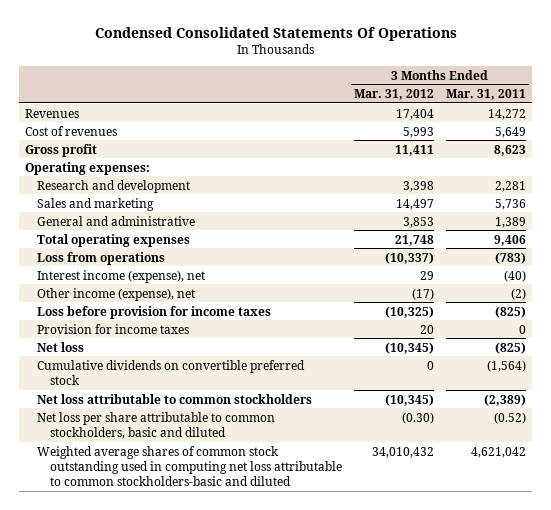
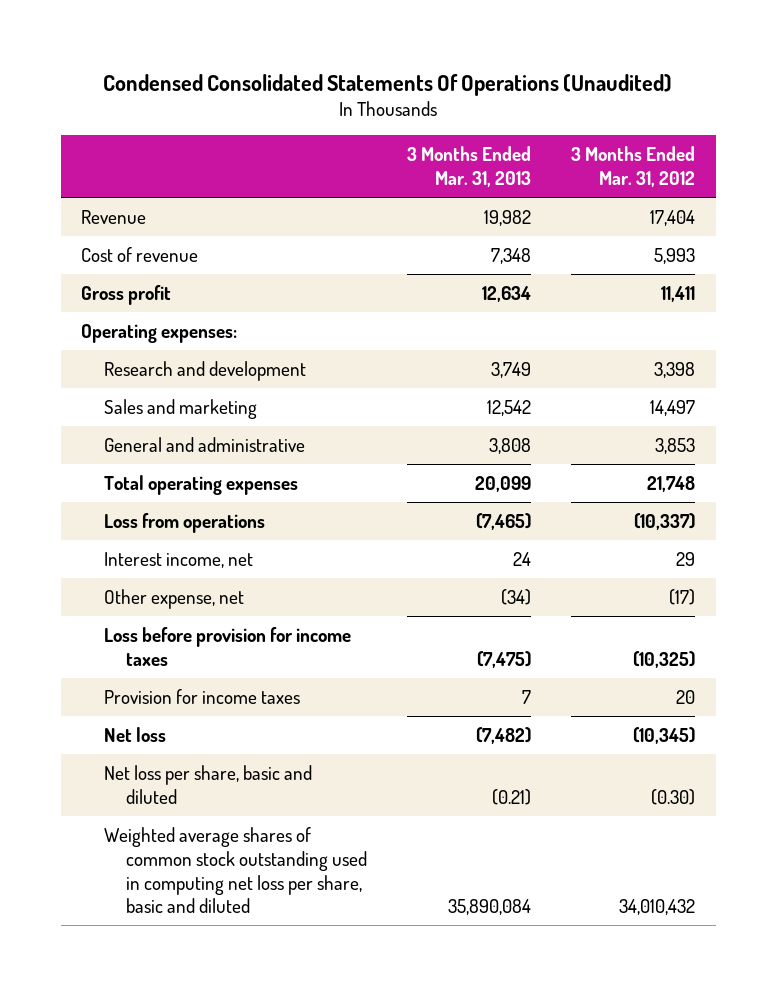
[94,26,457,41] Condensed Consolidated Statements Of Operations -> [103,73,673,96] Condensed Consolidated Statements Of Operations (Unaudited)
[446,88,527,100] Mar. 31, 2011 -> none
none -> [407,146,532,188] 3 Months Ended Mar. 31, 2013
[25,108,80,118] Revenues -> [81,210,147,225] Revenue
[25,125,118,136] Cost of revenues -> [81,247,199,263] Cost of revenue
[37,269,206,283] Interest income (expense), net -> [103,552,253,569] Interest income, net
[37,287,196,301] Other income (expense), net -> [103,589,244,610] Other expense, net
[37,359,306,385] Cumulative dividends on convertible preferred stock -> none
[37,393,313,404] Net loss attributable to common stockholders -> none
[37,411,276,439] Net loss per share attributable to common stockholders, basic and diluted -> [103,765,312,804] Net loss per share, basic and diluted
[37,445,342,487] Weighted average shares of common stock outstanding used in computing net loss attributable to common stockholders-basic and diluted -> [103,827,368,914] Weighted average shares of common stock outstanding used in computing net loss per share, basic and diluted

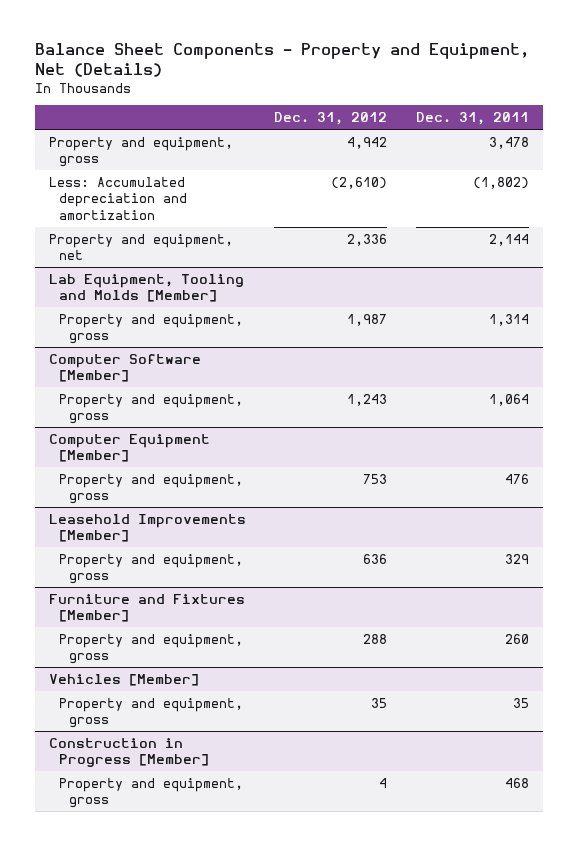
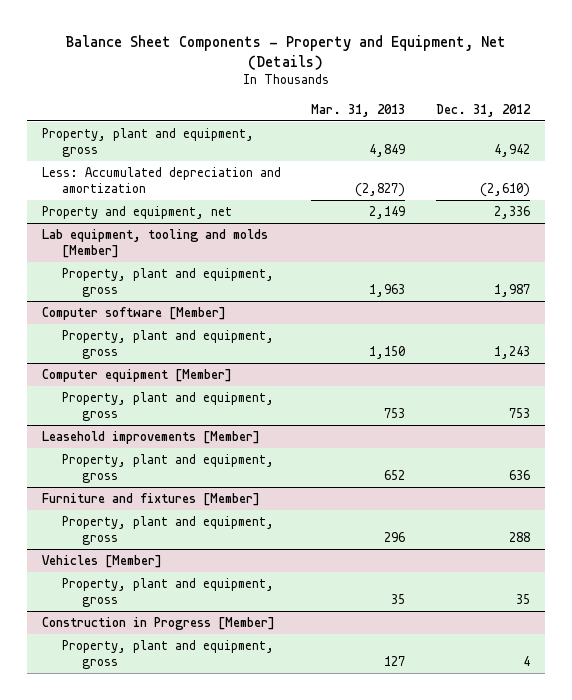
[415,112,529,126] Dec. 31, 2011 -> none
none -> [311,103,406,117] Mar. 31, 2013
[49,136,234,168] Property and equipment, gross -> [41,128,254,157] Property, plant and equipment, gross
[49,273,245,303] Lab Equipment, Tooling and Molds [Member] -> [41,229,268,258] Lab equipment, tooling and molds [Member]
[59,313,244,345] Property and equipment, gross -> [61,268,274,297] Property, plant and equipment, gross
[49,353,202,383] Computer Software [Member] -> [41,307,226,321] Computer software [Member]
[59,393,244,425] Property and equipment, gross -> [61,330,274,359] Property, plant and equipment, gross
[49,433,211,463] Computer Equipment [Member] -> [41,369,232,383] Computer equipment [Member]
[59,473,244,505] Property and equipment, gross -> [61,392,274,421] Property, plant and equipment, gross
[49,513,247,543] Leasehold Improvements [Member] -> [41,431,260,445] Leasehold improvements [Member]
[59,553,244,585] Property and equipment, gross -> [61,454,274,483] Property, plant and equipment, gross
[49,593,246,623] Furniture and Fixtures [Member] -> [41,493,260,507] Furniture and fixtures [Member]
[59,633,244,665] Property and equipment, gross -> [61,516,274,545] Property, plant and equipment, gross
[59,697,244,729] Property and equipment, gross -> [61,578,274,607] Property, plant and equipment, gross
[59,777,244,809] Property and equipment, gross -> [61,640,274,669] Property, plant and equipment, gross

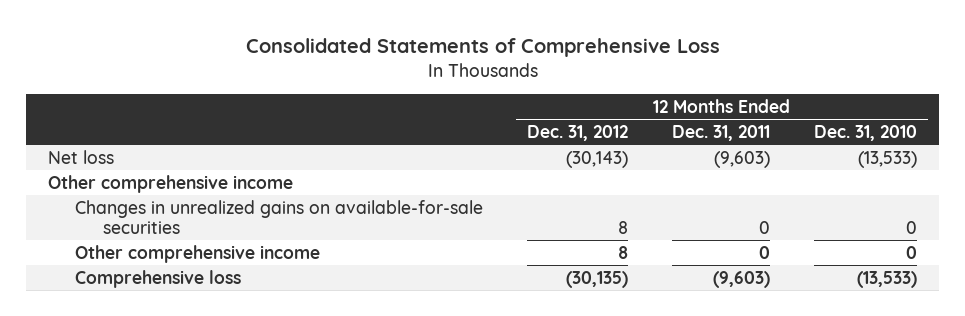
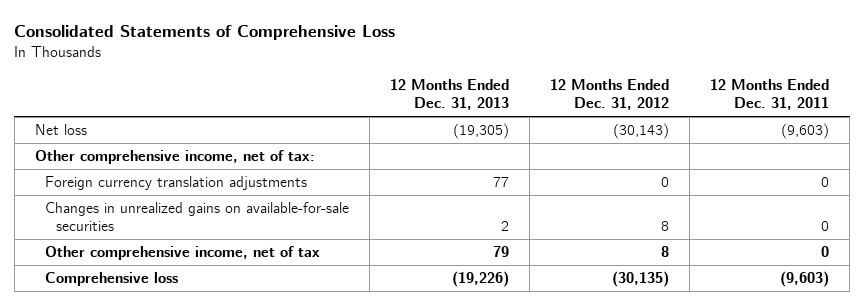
[814,125,918,142] Dec. 31, 2010 -> none
none -> [390,79,510,111] 12 Months Ended Dec. 31, 2013
[47,174,293,193] Other comprehensive income -> [34,150,315,165] Other comprehensive income, net of tax:
none -> [45,176,308,191] Foreign currency translation adjustments
[75,244,321,263] Other comprehensive income -> [45,246,321,261] Other comprehensive income, net of tax

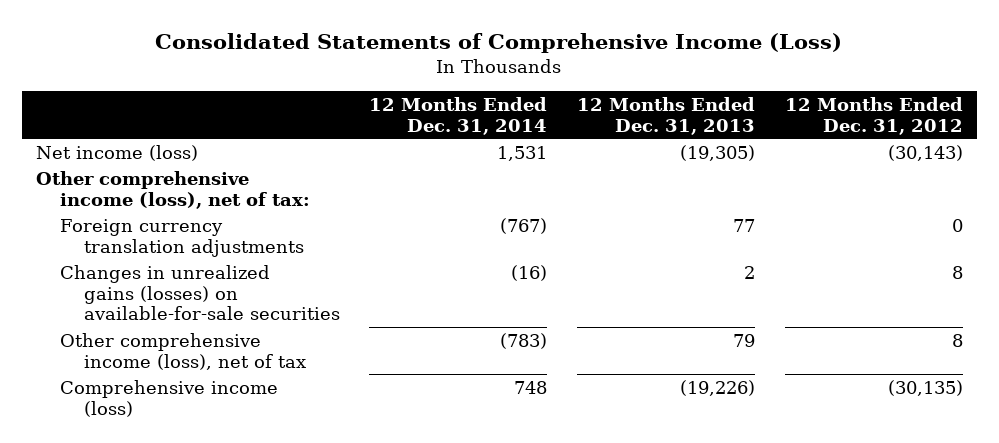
[14,25,396,41] Consolidated Statements of Comprehensive Loss -> [155,33,843,54] Consolidated Statements of Comprehensive Income (Loss)
[710,79,830,111] 12 Months Ended Dec. 31, 2011 -> none
none -> [369,96,548,135] 12 Months Ended Dec. 31, 2014
[34,124,87,136] Net loss -> [36,144,199,161] Net income (loss)
[34,150,315,165] Other comprehensive income, net of tax: -> [36,170,311,209] Other comprehensive income (loss), net of tax:
[45,202,350,232] Changes in unrealized gains on available-for-sale securities -> [60,264,340,321] Changes in unrealized gains (losses) on available-for-sale securities
[45,246,321,261] Other comprehensive income, net of tax -> [60,332,306,370] Other comprehensive income (loss), net of tax
[45,272,179,287] Comprehensive loss -> [60,379,279,417] Comprehensive income (loss)

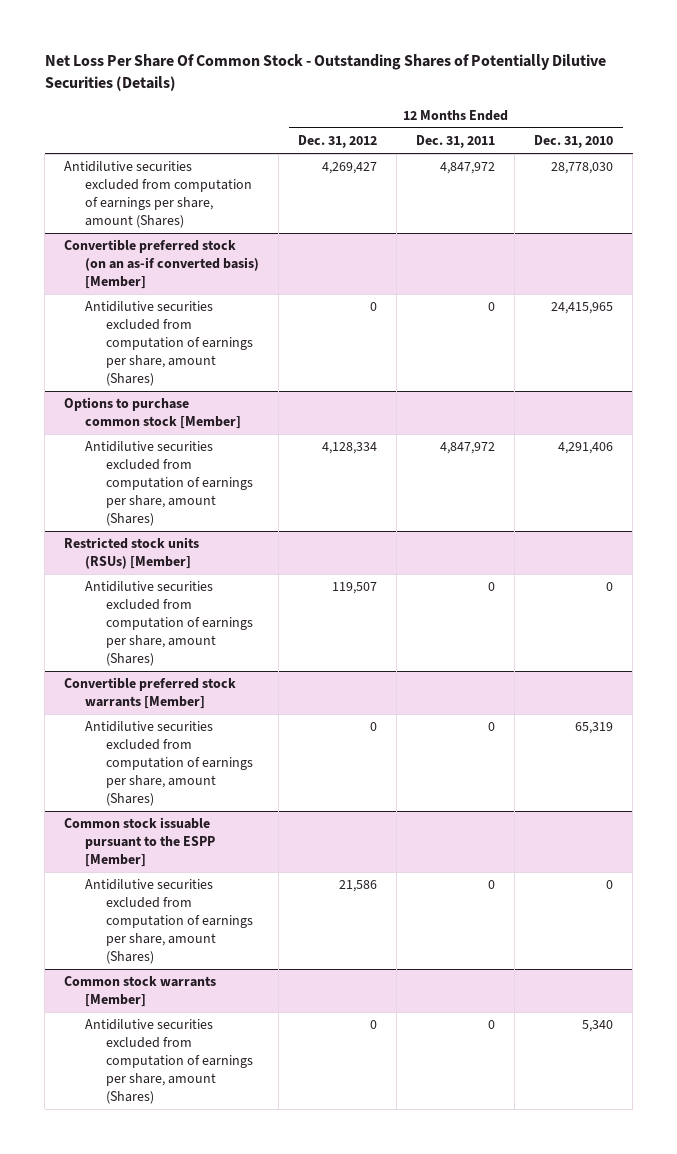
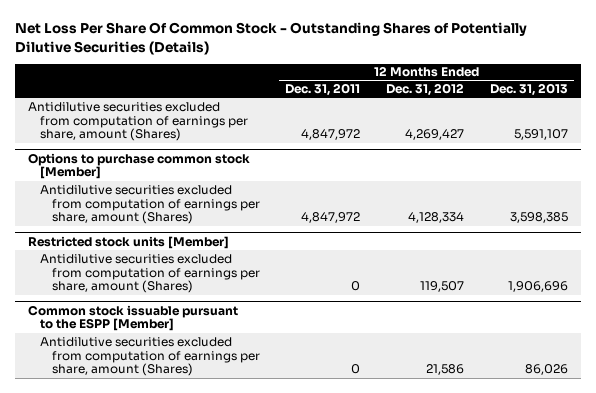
[534,135,614,149] Dec. 31, 2010 -> none
none -> [489,83,568,97] Dec. 31, 2013
[64,239,260,290] Convertible preferred stock (on an as-if converted basis) [Member] -> none
[85,301,254,386] Antidilutive securities excluded from computation of earnings per share, amount (Shares) -> none
[64,537,200,570] Restricted stock units (RSUs) [Member] -> [27,235,229,249] Restricted stock units [Member]
[64,677,237,710] Convertible preferred stock warrants [Member] -> none
[85,721,254,806] Antidilutive securities excluded from computation of earnings per share, amount (Shares) -> none
[64,976,217,1008] Common stock warrants [Member] -> none
[85,1019,254,1104] Antidilutive securities excluded from computation of earnings per share, amount (Shares) -> none

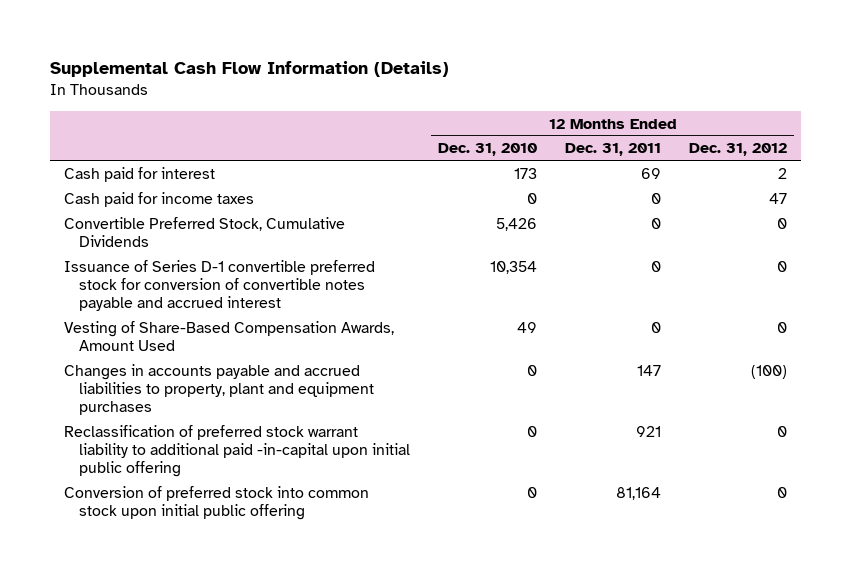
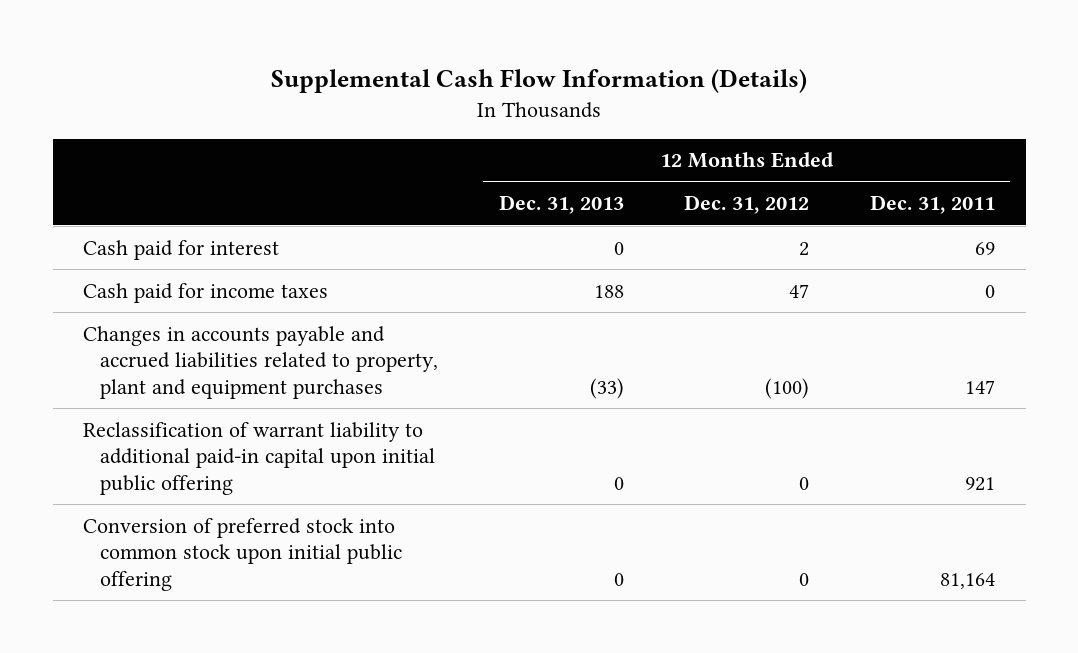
[438,143,538,157] Dec. 31, 2010 -> none
none -> [498,195,624,215] Dec. 31, 2013
[64,216,346,247] Convertible Preferred Stock, Cumulative Dividends -> none
[64,259,376,312] Issuance of Series D-1 convertible preferred stock for conversion of convertible notes payable and accrued interest -> none
[64,320,395,351] Vesting of Share-Based Compensation Awards, Amount Used -> none
[64,363,375,416] Changes in accounts payable and accrued liabilities to property, plant and equipment purchases -> [83,325,438,399] Changes in accounts payable and accrued liabilities related to property, plant and equipment purchases
[64,424,411,478] Reclassification of preferred stock warrant liability to additional paid -in-capital upon initial public offering -> [83,421,435,495] Reclassification of warrant liability to additional paid-in capital upon initial public offering

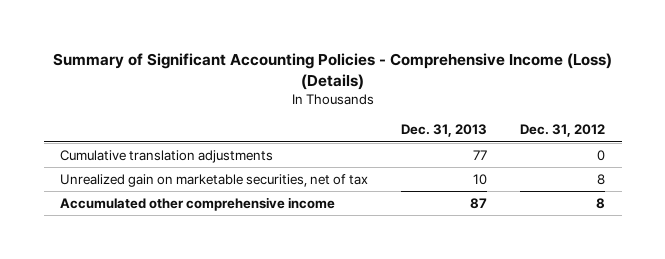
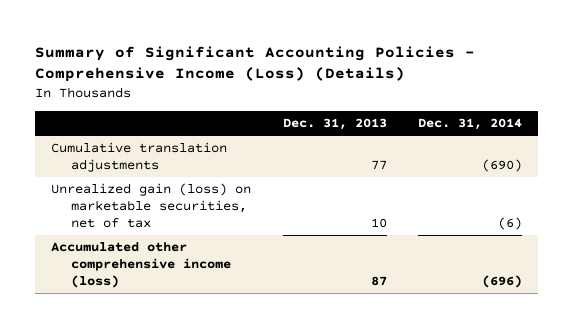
[520,124,606,138] Dec. 31, 2012 -> none
none -> [418,118,523,131] Dec. 31, 2014
[60,174,369,188] Unrealized gain on marketable securities, net of tax -> [50,183,251,228] Unrealized gain (loss) on marketable securities, net of tax
[60,197,336,212] Accumulated other comprehensive income -> [50,242,231,288] Accumulated other comprehensive income (loss)

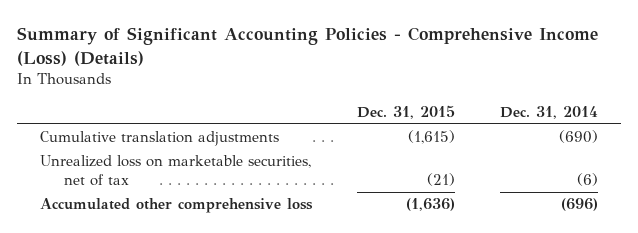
[282,118,387,131] Dec. 31, 2013 -> none
none -> [356,104,455,119] Dec. 31, 2015
[50,183,251,228] Unrealized gain (loss) on marketable securities, net of tax -> [39,155,311,187] Unrealized loss on marketable securities, net of tax
[50,242,231,288] Accumulated other comprehensive income (loss) -> [39,198,313,214] Accumulated other comprehensive loss

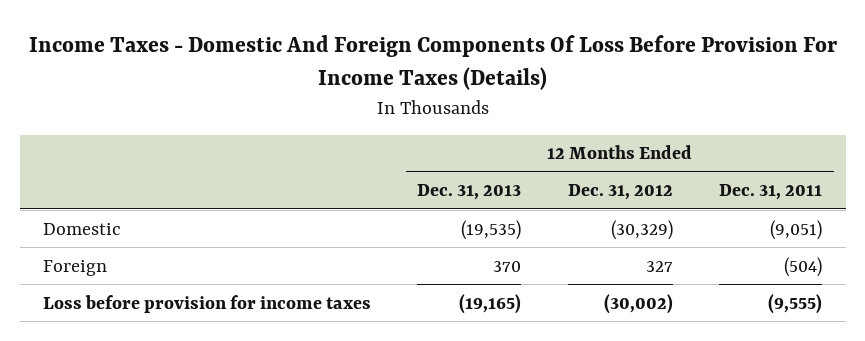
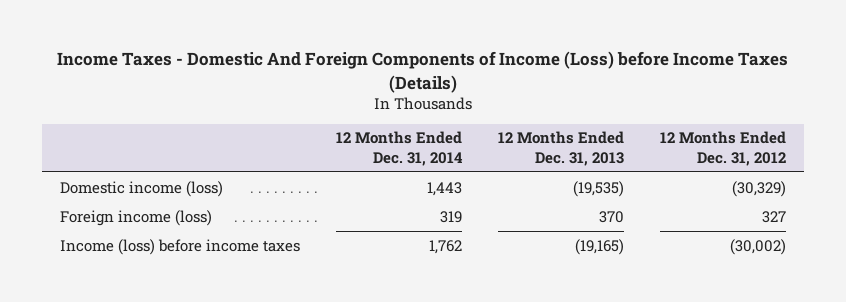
[28,35,837,91] Income Taxes - Domestic And Foreign Components Of Loss Before Provision For Income Taxes (Details) -> [57,51,789,93] Income Taxes - Domestic And Foreign Components of Income (Loss) before Income Taxes (Details)
[719,184,823,201] Dec. 31, 2011 -> none
none -> [336,131,464,166] 12 Months Ended Dec. 31, 2014
[42,222,121,235] Domestic -> [60,180,224,197] Domestic income (loss)
[42,259,107,276] Foreign -> [60,209,213,226] Foreign income (loss)
[42,294,371,313] Loss before provision for income taxes -> [60,238,301,255] Income (loss) before income taxes

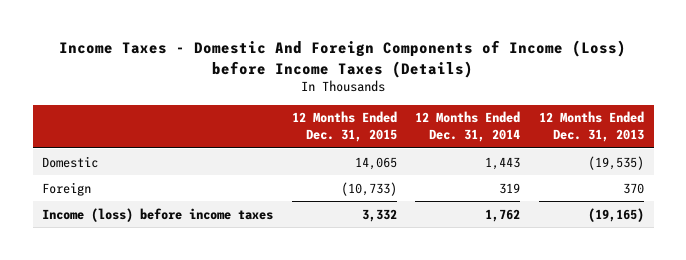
[660,131,787,166] 12 Months Ended Dec. 31, 2012 -> none
none -> [291,111,397,143] 12 Months Ended Dec. 31, 2015
[60,180,224,197] Domestic income (loss) -> [42,155,99,168] Domestic
[60,209,213,226] Foreign income (loss) -> [42,181,92,196] Foreign

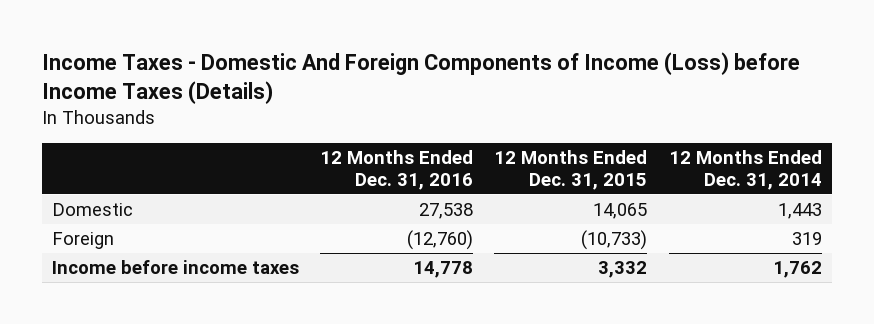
[539,111,645,143] 12 Months Ended Dec. 31, 2013 -> none
none -> [320,149,474,191] 12 Months Ended Dec. 31, 2016
[42,207,274,222] Income (loss) before income taxes -> [52,259,300,274] Income before income taxes

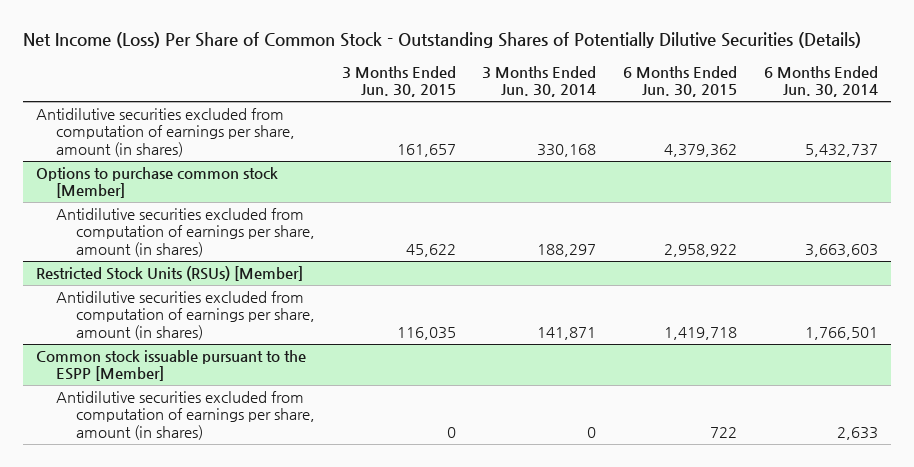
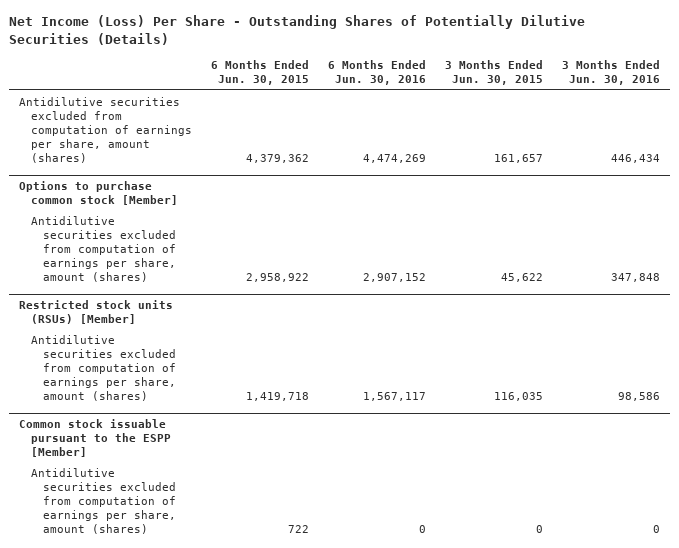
[22,32,861,49] Net Income (Loss) Per Share of Common Stock - Outstanding Shares of Potentially Dilutive Securities (Details) -> [9,15,586,45] Net Income (Loss) Per Share - Outstanding Shares of Potentially Dilutive Securities (Details)
[482,66,597,98] 3 Months Ended Jun. 30, 2014 -> none
[763,66,878,98] 6 Months Ended Jun. 30, 2014 -> none
none -> [327,60,426,86] 6 Months Ended Jun. 30, 2016
none -> [562,60,661,86] 3 Months Ended Jun. 30, 2016
[36,108,295,157] Antidilutive securities excluded from computation of earnings per share, amount (in shares) -> [18,96,192,163] Antidilutive securities excluded from computation of earnings per share, amount (shares)
[55,208,315,257] Antidilutive securities excluded from computation of earnings per share, amount (in shares) -> [30,215,176,282] Antidilutive securities excluded from computation of earnings per share, amount (shares)
[36,266,304,282] Restricted Stock Units (RSUs) [Member] -> [18,299,173,324] Restricted stock units (RSUs) [Member]
[55,291,315,340] Antidilutive securities excluded from computation of earnings per share, amount (in shares) -> [30,334,176,401] Antidilutive securities excluded from computation of earnings per share, amount (shares)
[55,391,315,440] Antidilutive securities excluded from computation of earnings per share, amount (in shares) -> [30,467,176,534] Antidilutive securities excluded from computation of earnings per share, amount (shares)

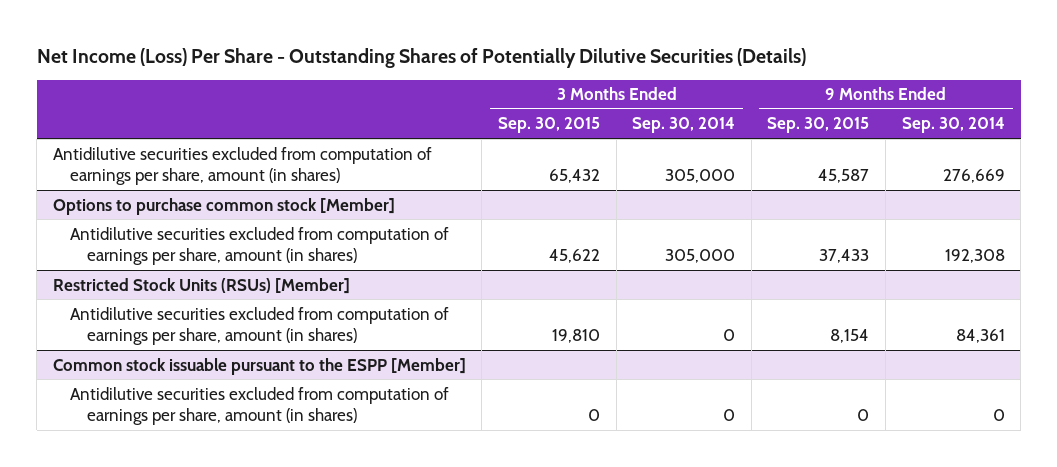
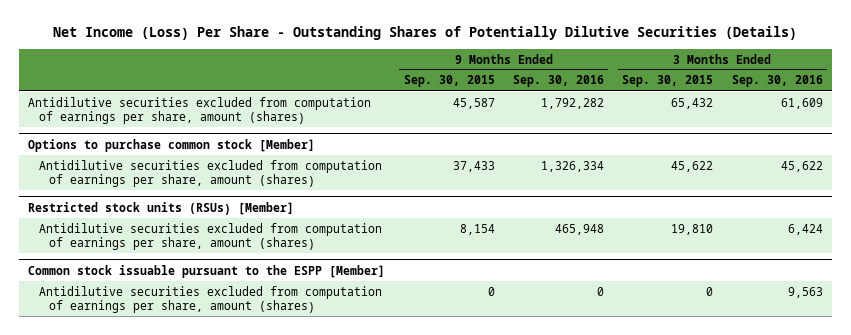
[632,117,736,134] Sep. 30, 2014 -> none
[901,117,1005,134] Sep. 30, 2014 -> none
none -> [512,75,604,88] Sep. 30, 2016
none -> [731,75,823,88] Sep. 30, 2016
[52,146,432,186] Antidilutive securities excluded from computation of earnings per share, amount (in shares) -> [28,96,372,124] Antidilutive securities excluded from computation of earnings per share, amount (shares)
[70,226,450,266] Antidilutive securities excluded from computation of earnings per share, amount (in shares) -> [38,159,382,187] Antidilutive securities excluded from computation of earnings per share, amount (shares)
[52,277,350,294] Restricted Stock Units (RSUs) [Member] -> [28,201,295,215] Restricted stock units (RSUs) [Member]
[70,306,450,346] Antidilutive securities excluded from computation of earnings per share, amount (in shares) -> [38,222,382,250] Antidilutive securities excluded from computation of earnings per share, amount (shares)
[70,386,450,426] Antidilutive securities excluded from computation of earnings per share, amount (in shares) -> [38,285,382,313] Antidilutive securities excluded from computation of earnings per share, amount (shares)

